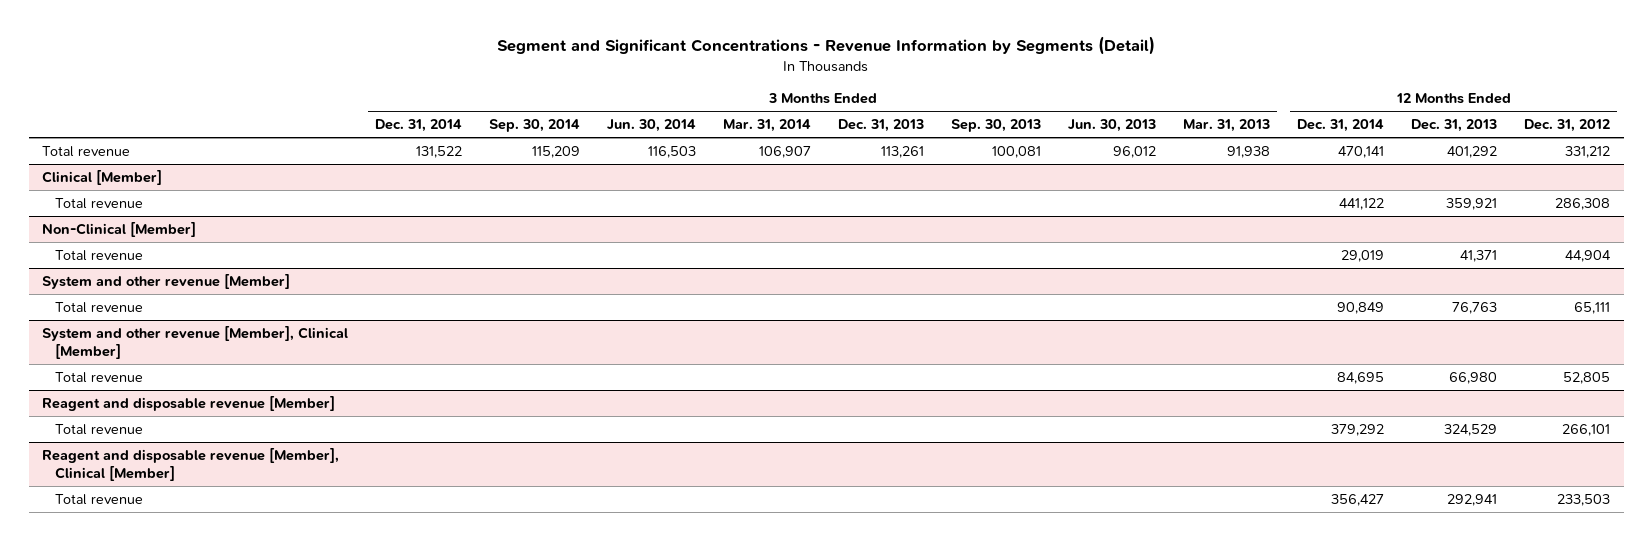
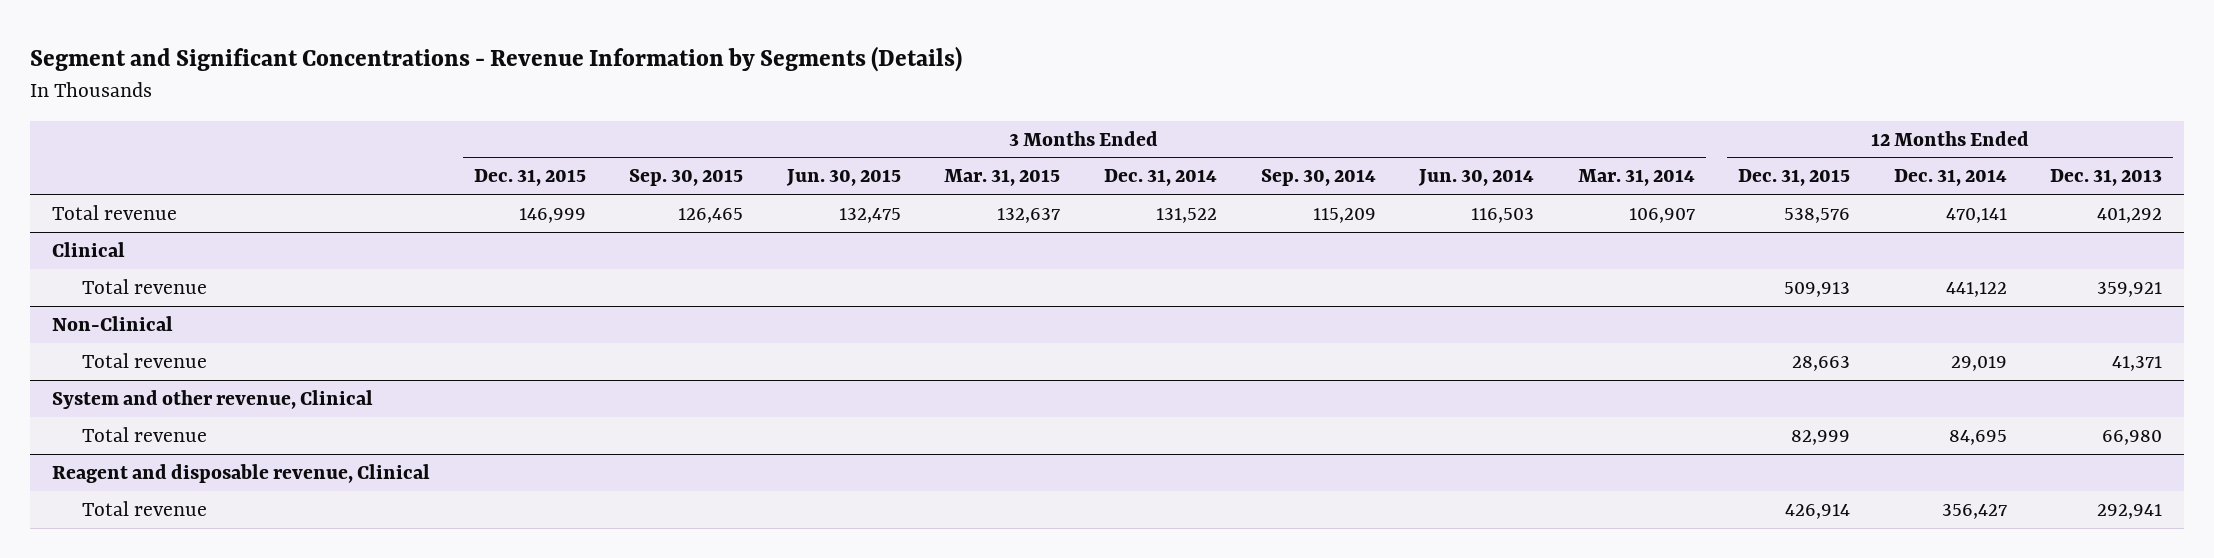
[497,36,1156,56] Segment and Significant Concentrations - Revenue Information by Segments (Detail) -> [30,46,963,73] Segment and Significant Concentrations - Revenue Information by Segments (Details)
[838,119,925,133] Dec. 31, 2013 -> none
[951,119,1042,133] Sep. 30, 2013 -> none
[1068,119,1157,133] Jun. 30, 2013 -> none
[1183,119,1271,133] Mar. 31, 2013 -> none
[1524,119,1611,133] Dec. 31, 2012 -> none
none -> [473,169,586,187] Dec. 31, 2015
none -> [629,169,744,187] Sep. 30, 2015
none -> [785,169,901,187] Jun. 30, 2015
none -> [944,169,1061,187] Mar. 31, 2015
none -> [1738,169,1851,187] Dec. 31, 2015
[42,169,163,185] Clinical [Member] -> [52,242,126,258] Clinical
[42,221,197,237] Non-Clinical [Member] -> [52,316,174,332] Non-Clinical
[42,273,291,289] System and other revenue [Member] -> none
[55,301,144,313] Total revenue -> none
[42,325,349,359] System and other revenue [Member], Clinical [Member] -> [52,390,374,410] System and other revenue, Clinical
[42,395,336,411] Reagent and disposable revenue [Member] -> none
[55,423,144,435] Total revenue -> none
[42,447,340,481] Reagent and disposable revenue [Member], Clinical [Member] -> [52,464,431,484] Reagent and disposable revenue, Clinical

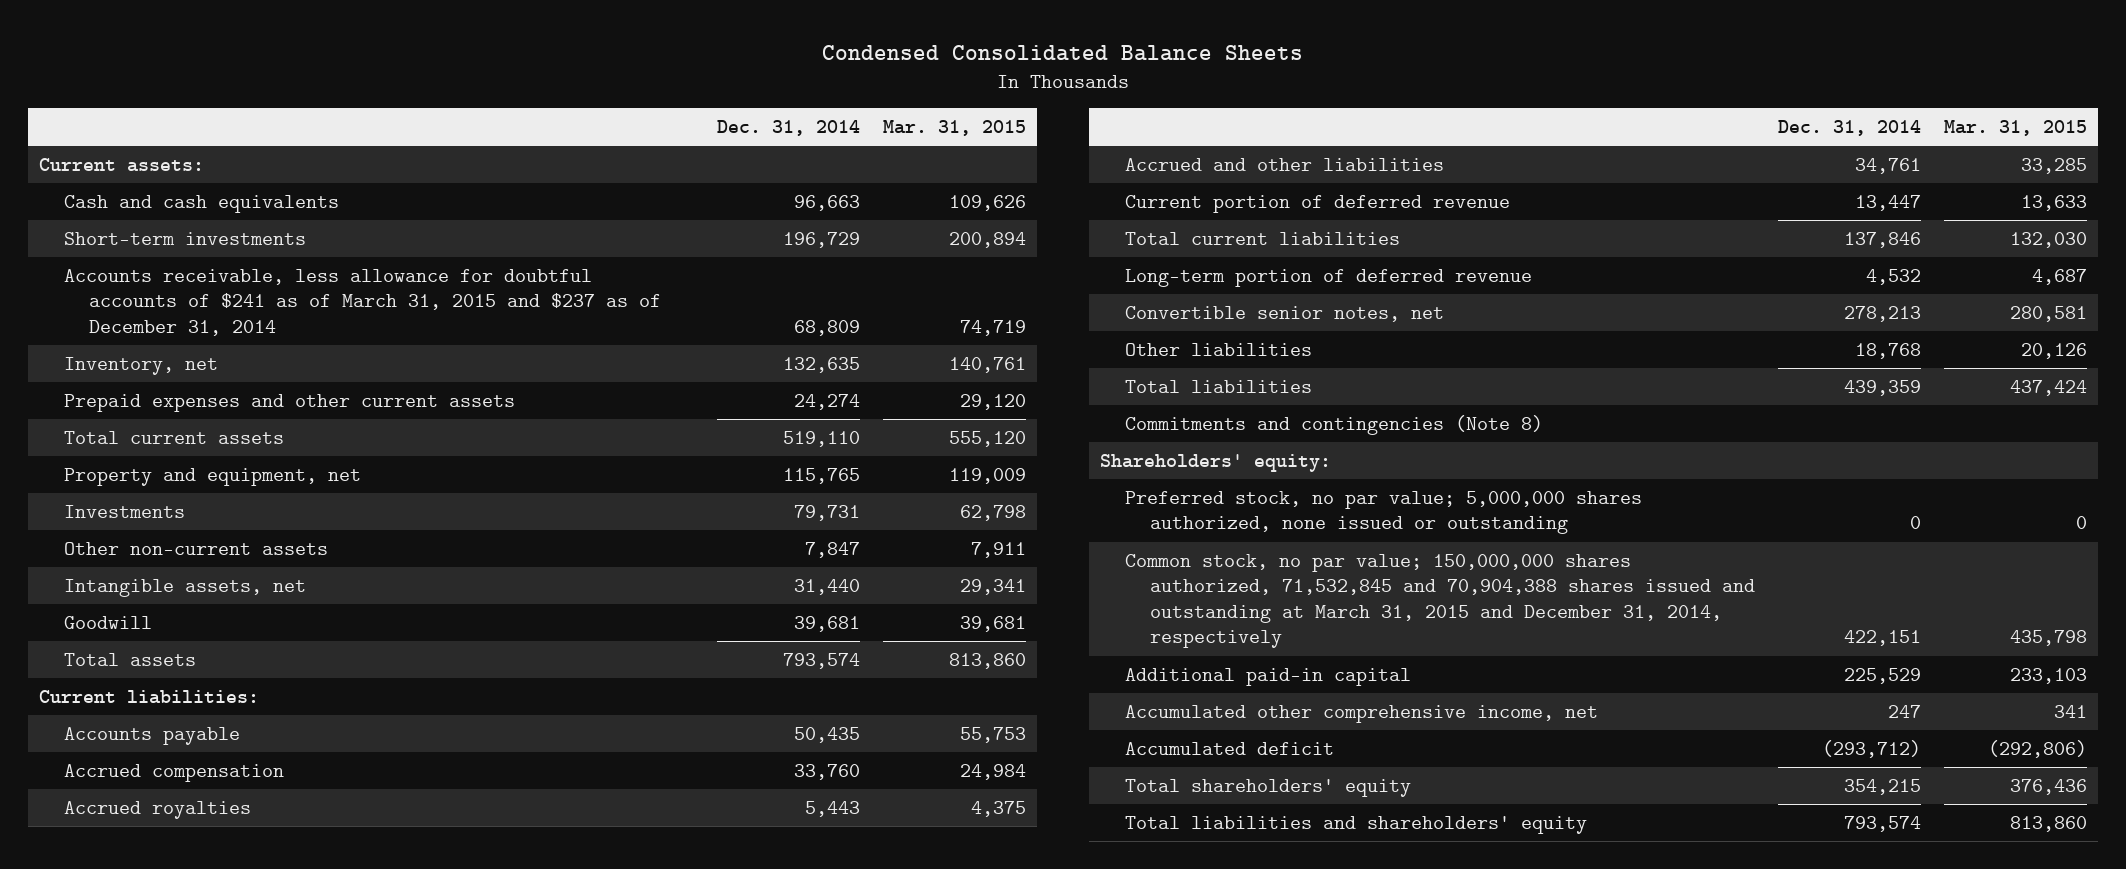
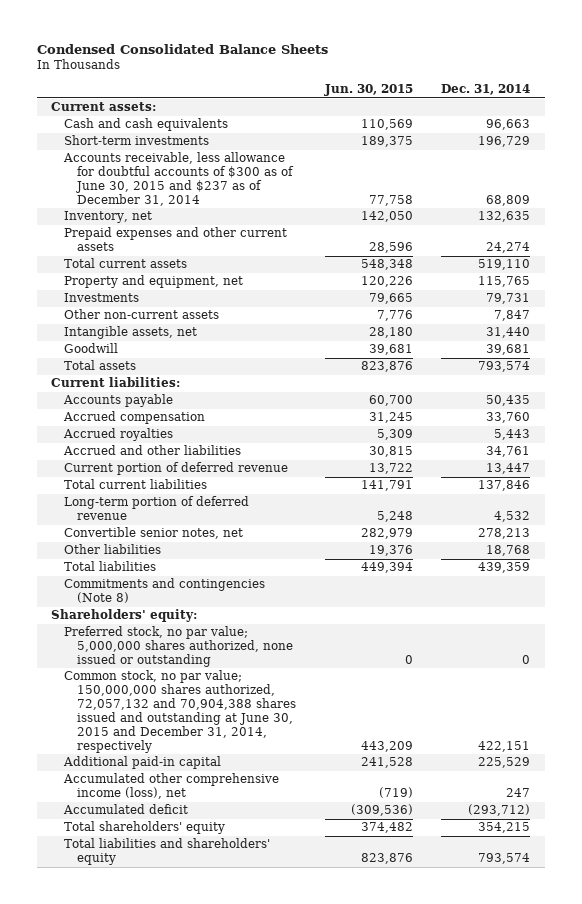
[882,120,1026,137] Mar. 31, 2015 -> none
none -> [323,84,413,97] Jun. 30, 2015
[64,268,661,336] Accounts receivable, less allowance for doubtful accounts of $241 as of March 31, 2015 and $237 as of December 31, 2014 -> [62,152,294,206] Accounts receivable, less allowance for doubtful accounts of $300 as of June 30, 2015 and $237 as of December 31, 2014
[1125,553,1755,649] Common stock, no par value; 150,000,000 shares authorized, 71,532,845 and 70,904,388 shares issued and outstanding at March 31, 2015 and December 31, 2014, respectively -> [63,670,296,753] Common stock, no par value; 150,000,000 shares authorized, 72,057,132 and 70,904,388 shares issued and outstanding at June 30, 2015 and December 31, 2014, respectively
[1125,704,1599,723] Accumulated other comprehensive income, net -> [62,773,279,800] Accumulated other comprehensive income (loss), net

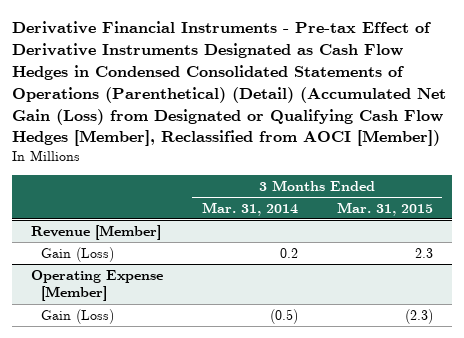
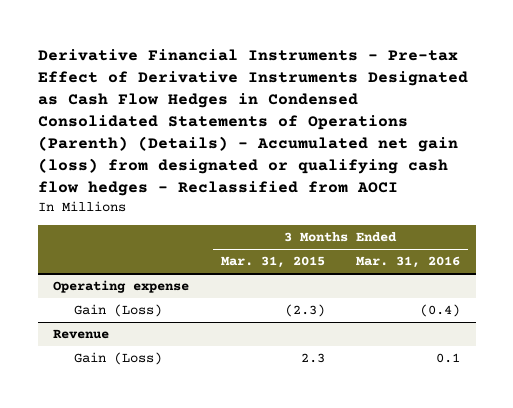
[11,21,446,147] Derivative Financial Instruments - Pre-tax Effect of Derivative Instruments Designated as Cash Flow Hedges in Condensed Consolidated Statements of Operations (Parenthetical) (Detail) (Accumulated Net Gain (Loss) from Designated or Qualifying Cash Flow Hedges [Member], Reclassified from AOCI [Member]) -> [37,48,468,196] Derivative Financial Instruments - Pre-tax Effect of Derivative Instruments Designated as Cash Flow Hedges in Condensed Consolidated Statements of Operations (Parenth) (Details) - Accumulated net gain (loss) from designated or qualifying cash flow hedges - Reclassified from AOCI
[201,201,298,216] Mar. 31, 2014 -> none
none -> [356,256,461,269] Mar. 31, 2016
[31,224,162,240] Revenue [Member] -> none
[41,246,115,262] Gain (Loss) -> none
[31,269,164,302] Operating Expense [Member] -> [53,280,190,294] Operating expense
none -> [53,329,110,340] Revenue
none -> [74,352,163,366] Gain (Loss)

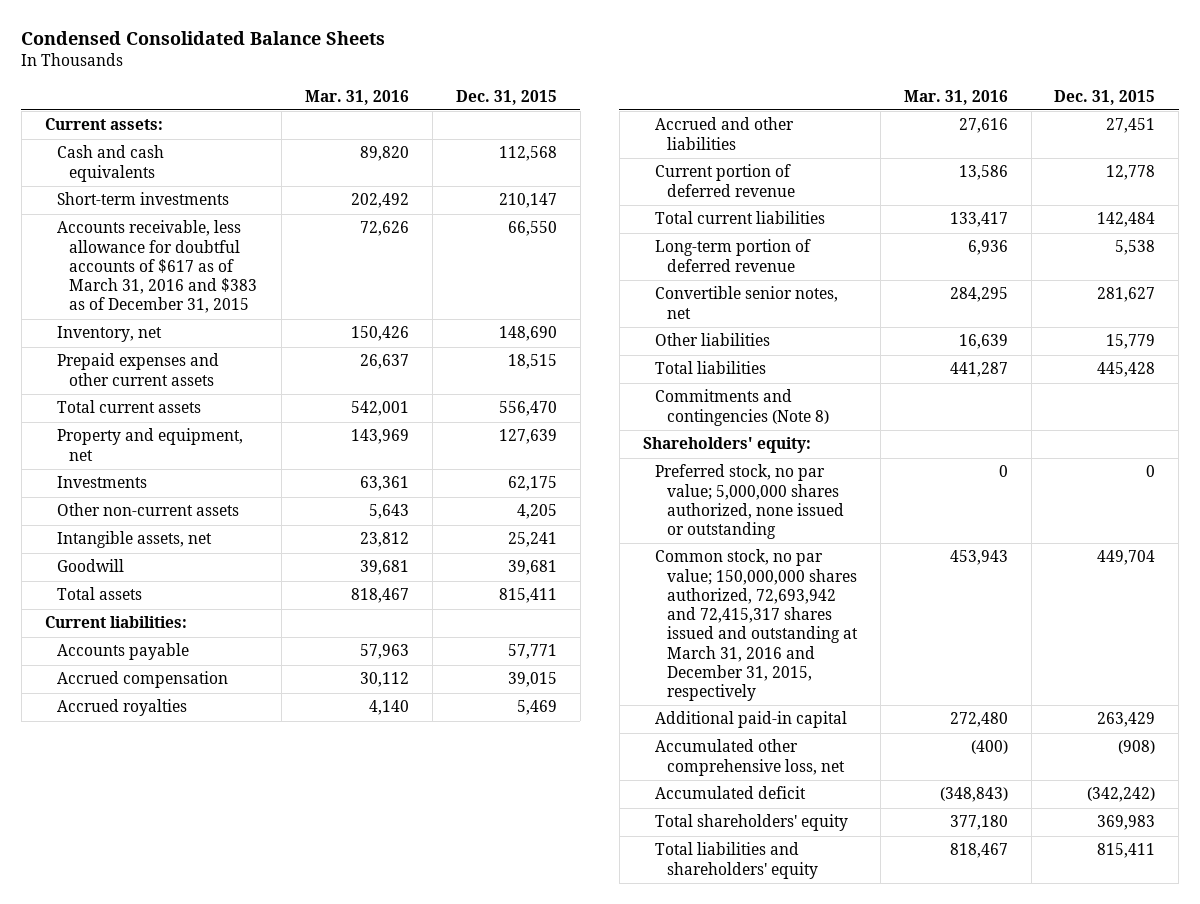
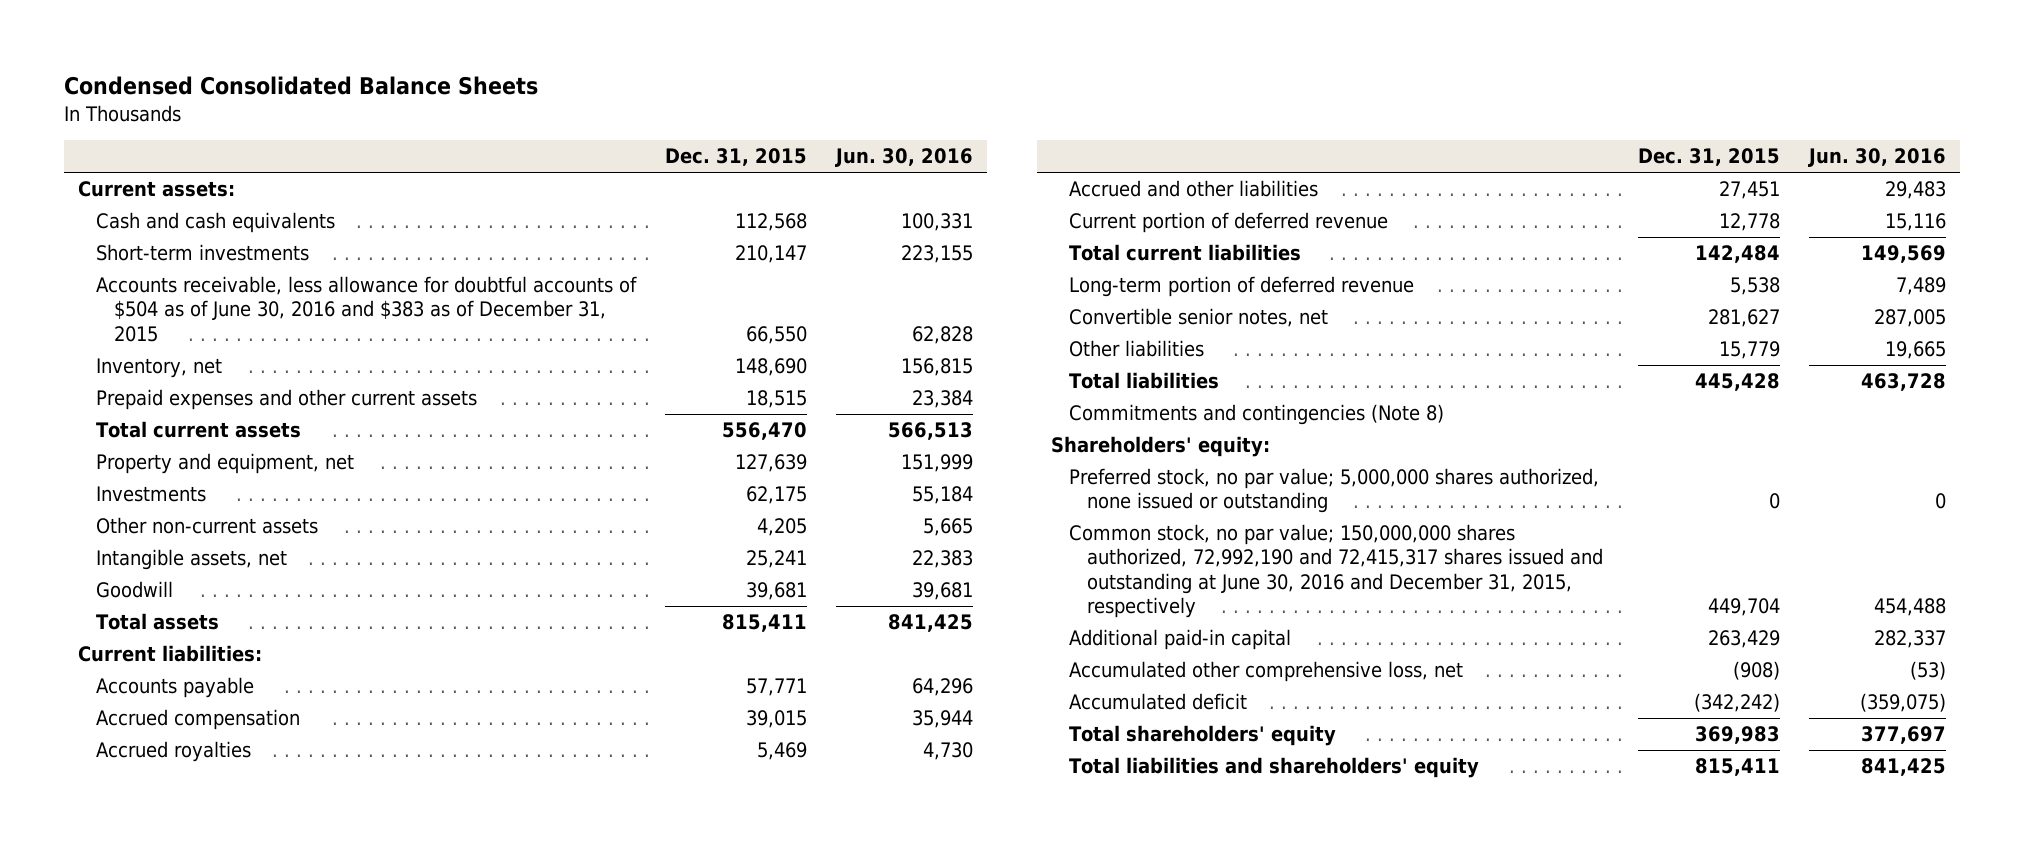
[305,89,410,105] Mar. 31, 2016 -> none
none -> [834,148,973,168] Jun. 30, 2016
[56,220,257,314] Accounts receivable, less allowance for doubtful accounts of $617 as of March 31, 2016 and $383 as of December 31, 2015 -> [95,276,637,342] Accounts receivable, less allowance for doubtful accounts of $504 as of June 30, 2016 and $383 as of December 31, 2015
[654,549,858,702] Common stock, no par value; 150,000,000 shares authorized, 72,693,942 and 72,415,317 shares issued and outstanding at March 31, 2016 and December 31, 2015, respectively -> [1068,524,1603,619] Common stock, no par value; 150,000,000 shares authorized, 72,992,190 and 72,415,317 shares issued and outstanding at June 30, 2016 and December 31, 2015, respectively

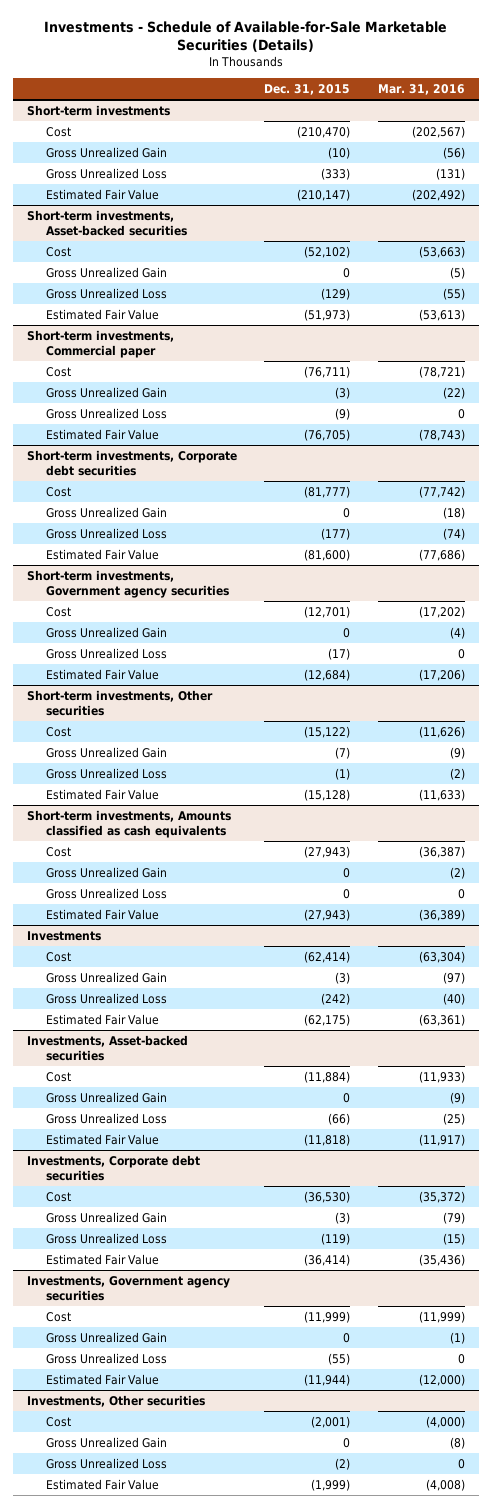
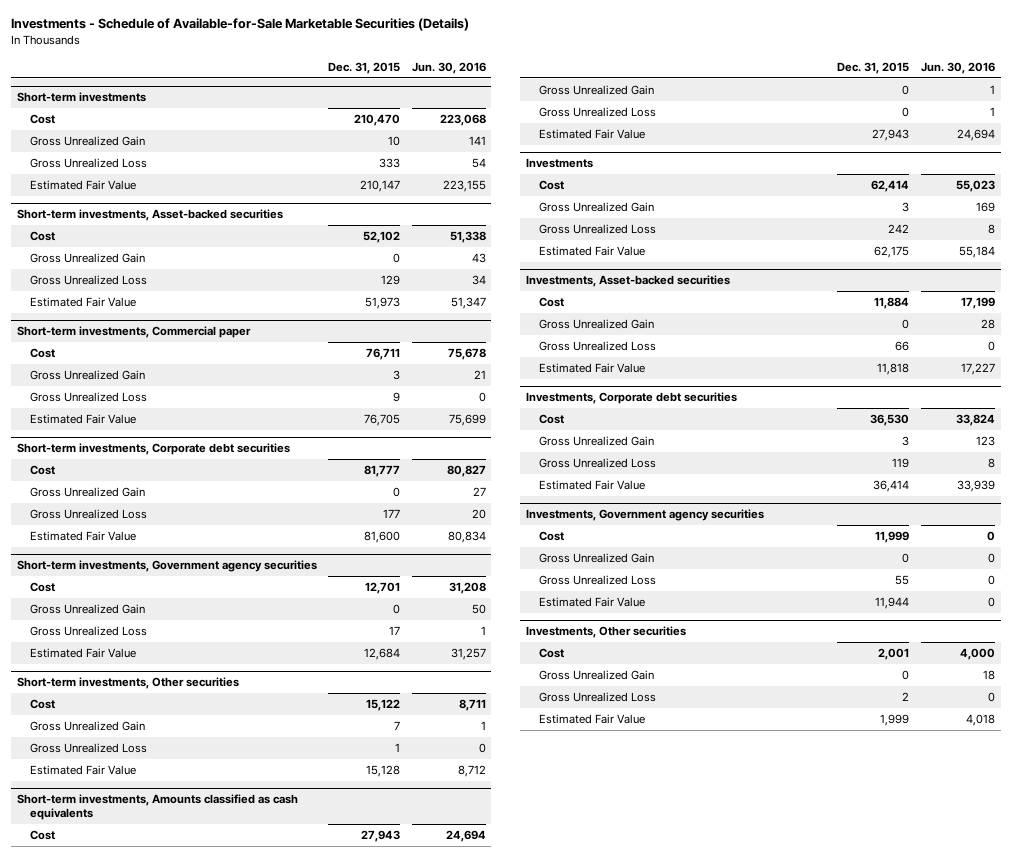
[377,84,465,96] Mar. 31, 2016 -> none
none -> [411,61,486,74] Jun. 30, 2016
[297,125,351,138] (210,470) -> [354,114,401,127] 210,470
[328,146,351,159] (10) -> [388,136,401,147] 10
[321,167,351,180] (333) -> [379,158,401,169] 333
[297,188,351,201] (210,147) -> [360,180,401,193] 210,147
[304,245,351,258] (52,102) -> [363,231,401,244] 52,102
[321,287,351,300] (129) -> [381,275,401,286] 129
[304,308,351,321] (51,973) -> [365,297,401,310] 51,973
[304,365,351,378] (76,711) -> [366,348,401,361] 76,711
[335,386,351,399] (3) -> [393,370,401,381] 3
[335,407,351,420] (9) -> [393,392,401,403] 9
[304,428,351,441] (76,705) -> [364,414,401,427] 76,705
[304,485,351,498] (81,777) -> [364,465,401,478] 81,777
[321,527,351,540] (177) -> [383,509,401,519] 177
[304,548,351,561] (81,600) -> [364,531,401,544] 81,600
[304,605,351,618] (12,701) -> [365,582,401,595] 12,701
[328,647,351,660] (17) -> [389,626,401,636] 17
[304,668,351,681] (12,684) -> [364,648,401,661] 12,684
[304,725,351,738] (15,122) -> [366,699,401,712] 15,122
[335,746,351,759] (7) -> [394,721,401,731] 7
[335,767,351,780] (1) -> [395,743,401,753] 1
[304,788,351,801] (15,128) -> [366,765,401,778] 15,128
[304,845,351,858] (27,943) -> [361,830,401,843] 27,943
[304,908,351,921] (27,943) -> [872,129,910,142] 27,943
[304,950,351,963] (62,414) -> [871,180,910,193] 62,414
[335,971,351,984] (3) -> [902,202,910,213] 3
[321,992,351,1005] (242) -> [888,224,910,234] 242
[304,1013,351,1026] (62,175) -> [874,246,910,259] 62,175
[304,1070,351,1083] (11,884) -> [874,297,910,310] 11,884
[328,1112,351,1125] (66) -> [895,341,910,352] 66
[304,1133,351,1146] (11,818) -> [877,363,910,376] 11,818
[304,1190,351,1203] (36,530) -> [870,414,910,427] 36,530
[335,1211,351,1224] (3) -> [902,436,910,447] 3
[321,1232,351,1245] (119) -> [892,458,910,469] 119
[304,1253,351,1266] (36,414) -> [873,480,910,493] 36,414
[304,1310,351,1323] (11,999) -> [875,531,910,544] 11,999
[328,1352,351,1365] (55) -> [895,575,910,586] 55
[304,1373,351,1386] (11,944) -> [875,597,910,610] 11,944
[311,1415,351,1428] (2,001) -> [878,648,910,661] 2,001
[335,1457,351,1470] (2) -> [902,692,910,702] 2
[311,1478,351,1491] (1,999) -> [880,714,910,727] 1,999

